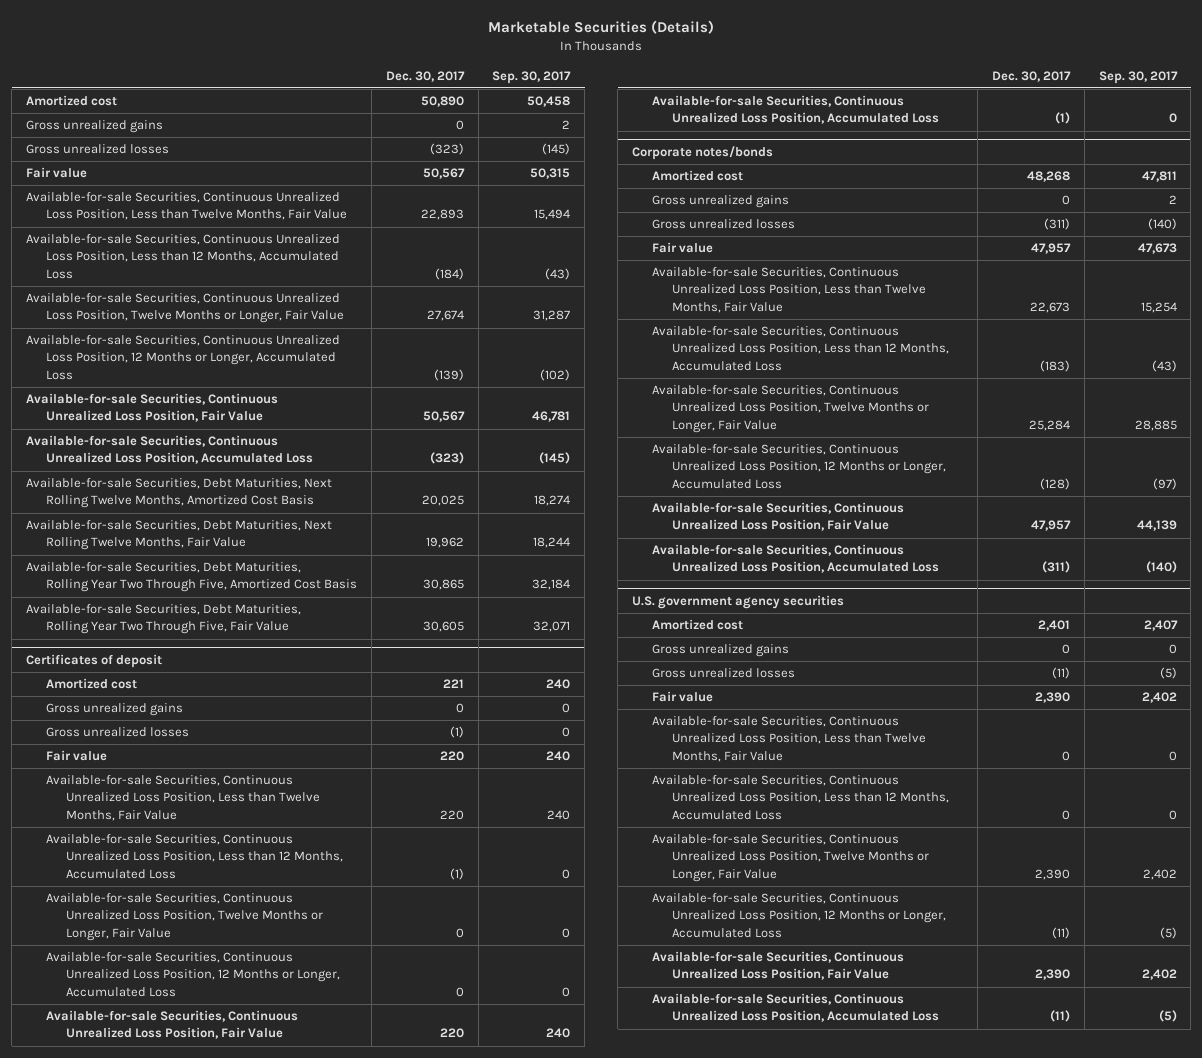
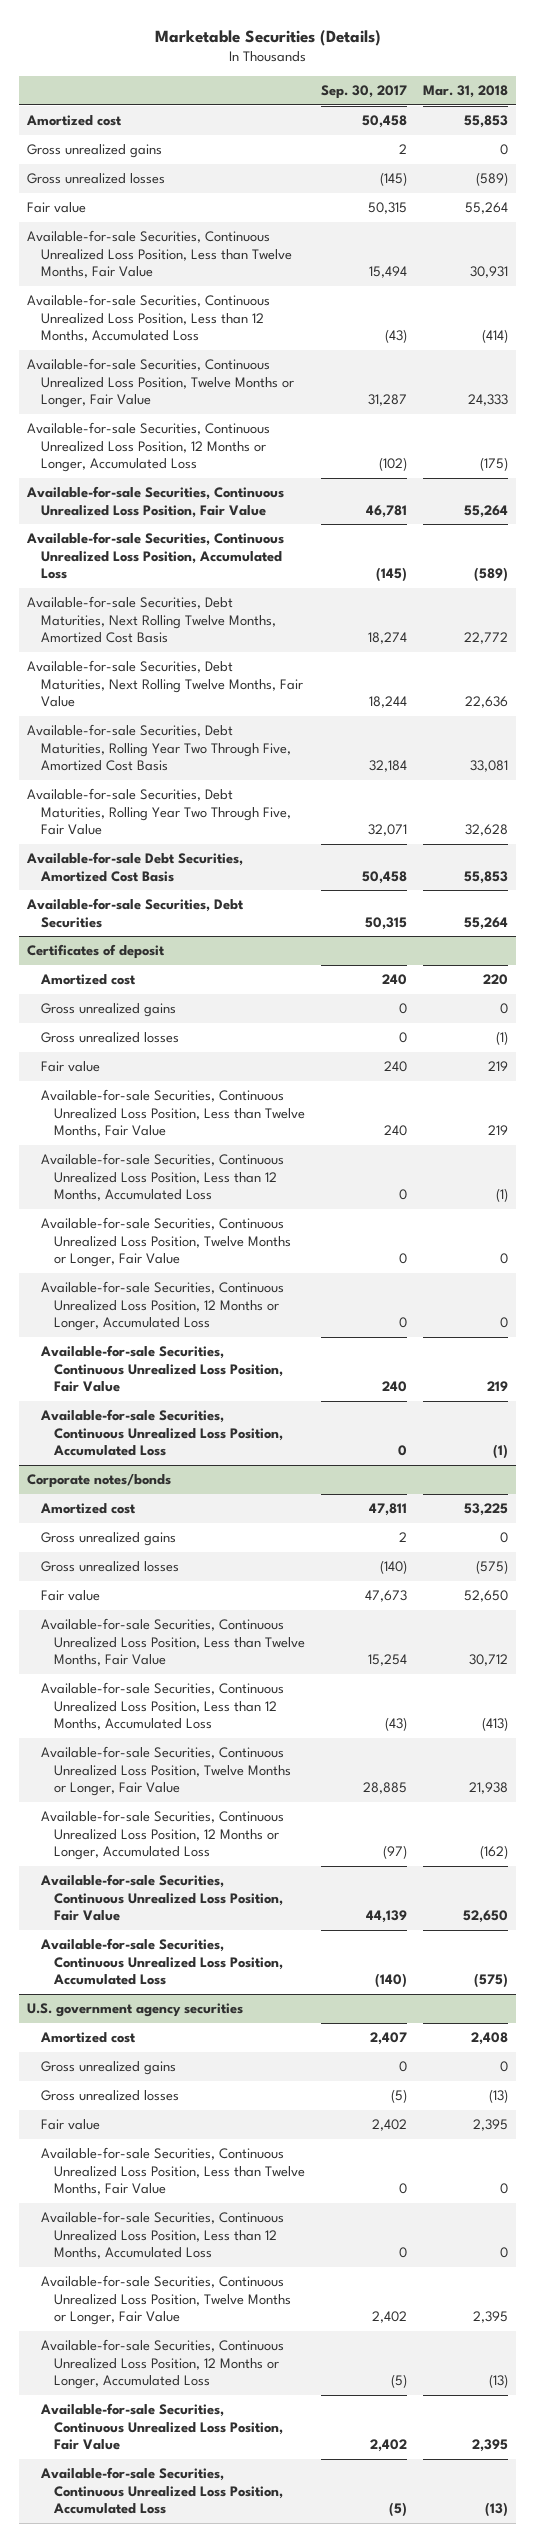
[385,70,465,82] Dec. 30, 2017 -> none
none -> [423,85,509,99] Mar. 31, 2018
none -> [26,852,244,882] Available-for-sale Debt Securities, Amortized Cost Basis
none -> [26,898,245,928] Available-for-sale Securities, Debt Securities

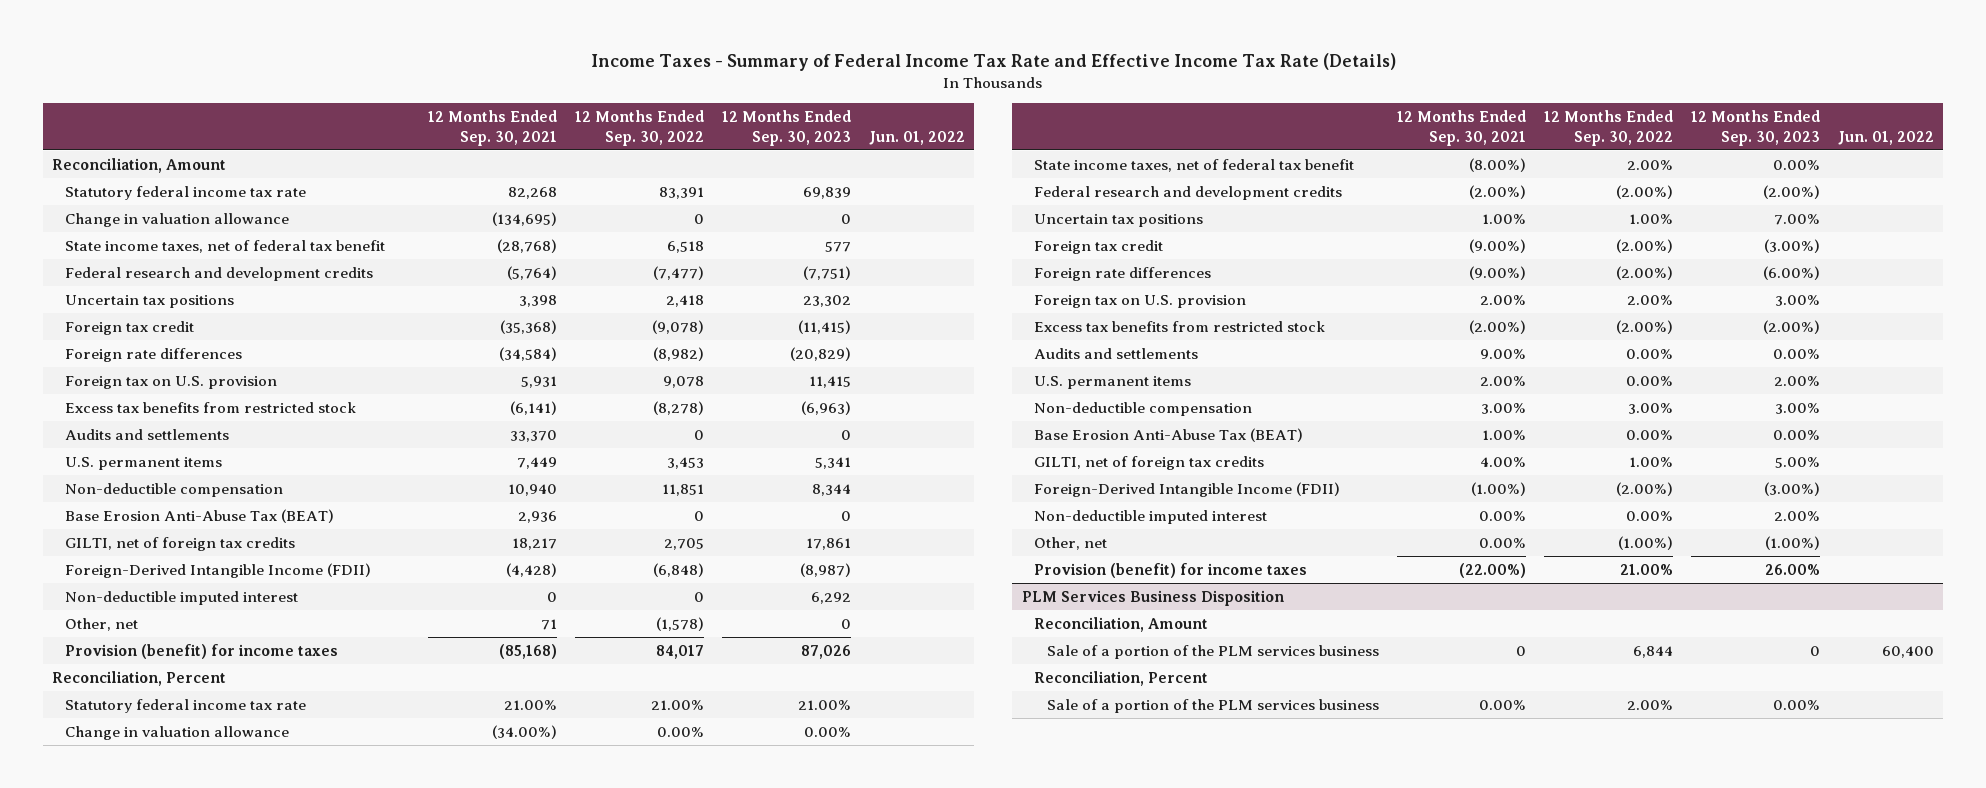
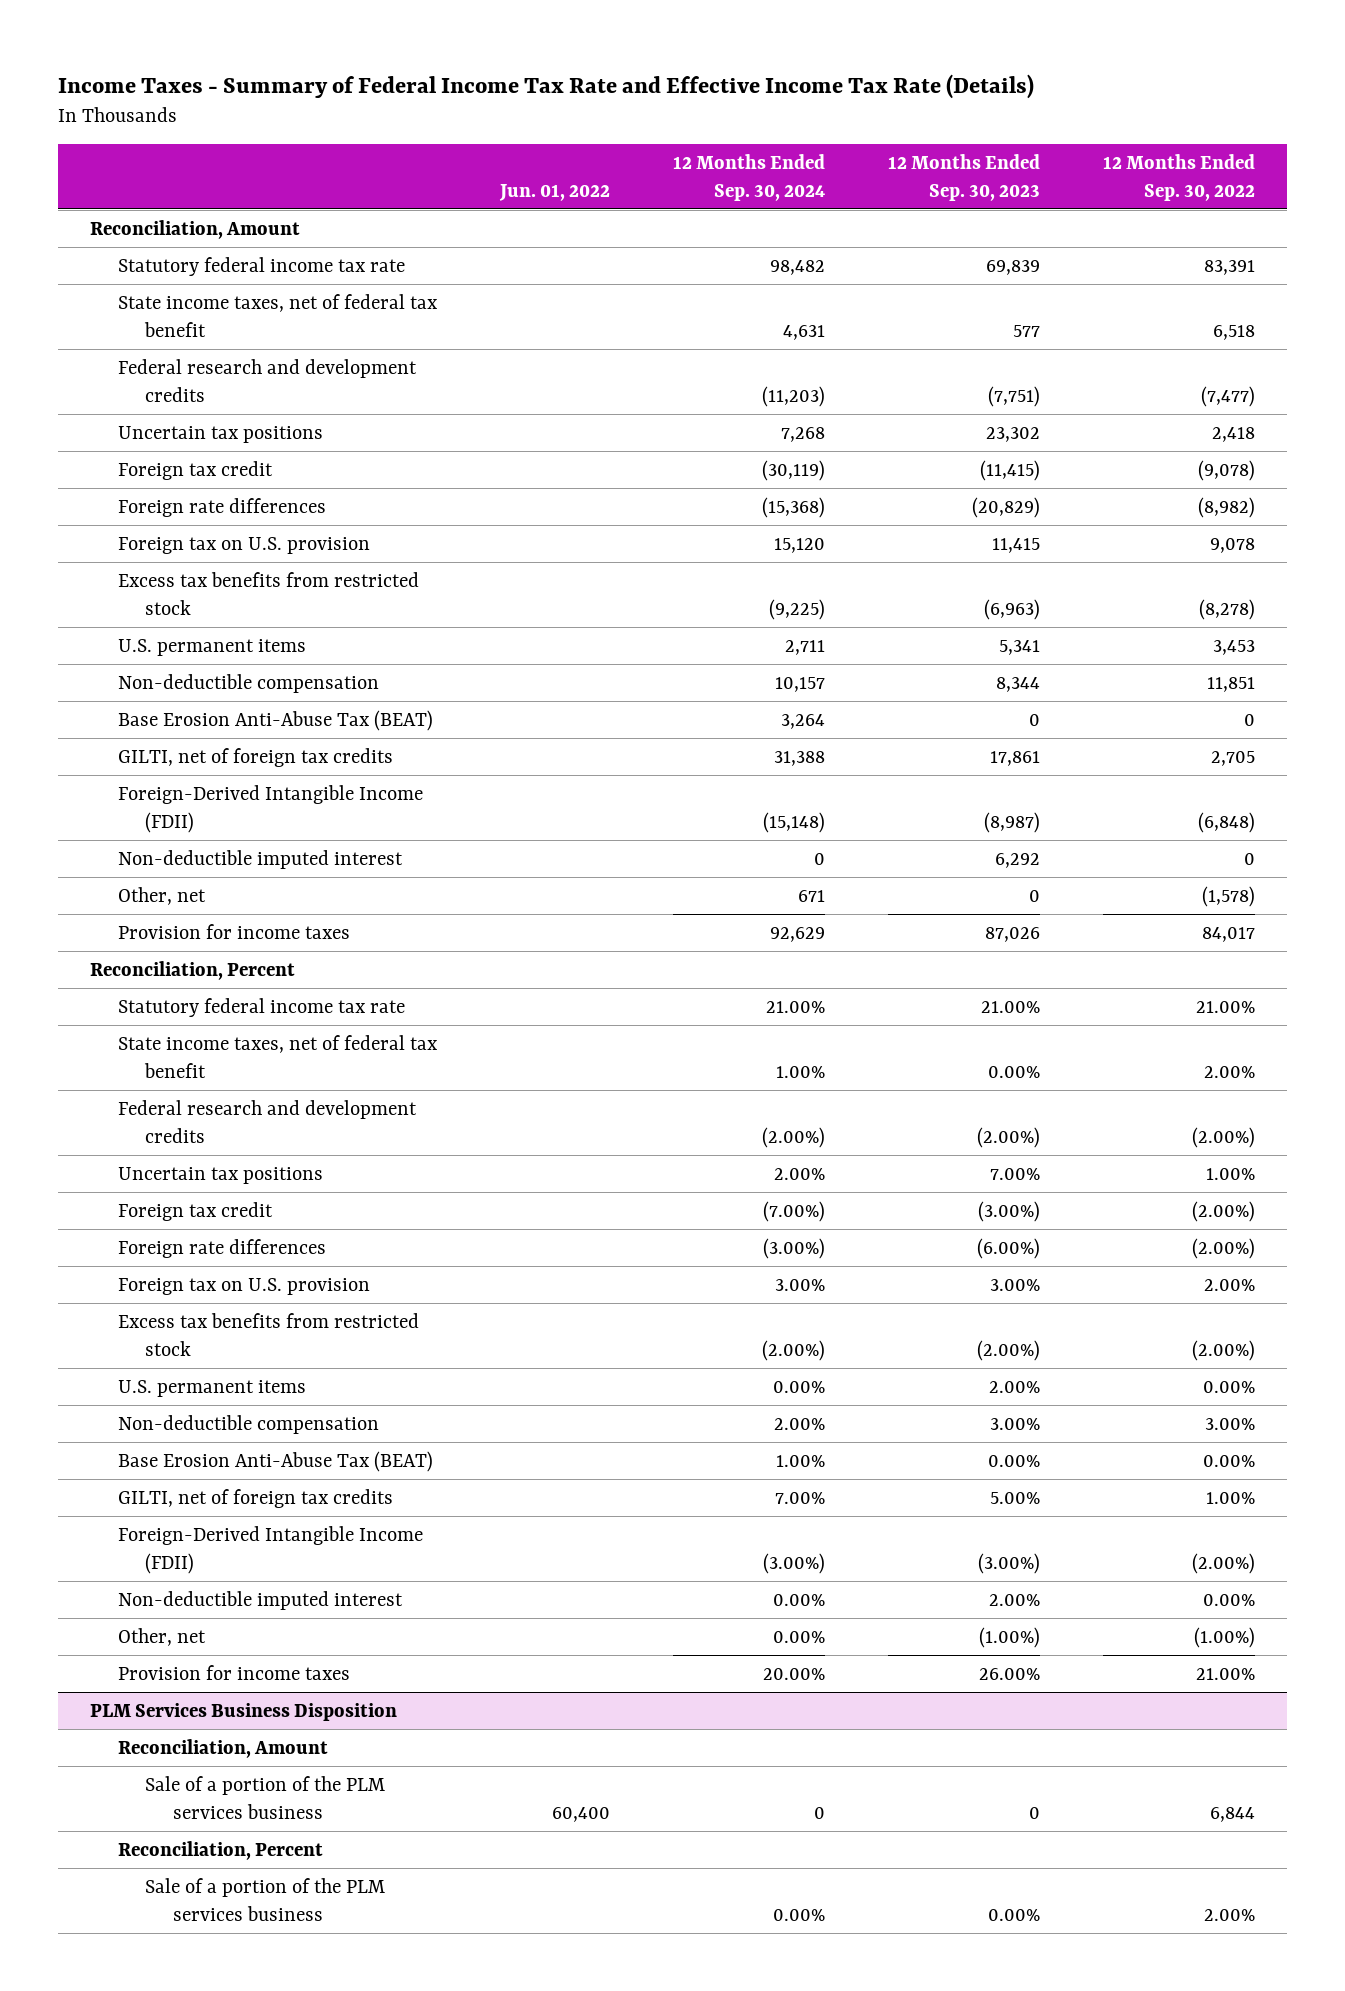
[427,109,557,146] 12 Months Ended Sep. 30, 2021 -> none
none -> [673,153,826,201] 12 Months Ended Sep. 30, 2024
[64,212,289,227] Change in valuation allowance -> none
[64,428,229,440] Audits and settlements -> none
[64,643,338,659] Provision (benefit) for income taxes -> [117,923,350,939] Provision for income taxes
[64,725,289,740] Change in valuation allowance -> none
[1034,347,1199,359] Audits and settlements -> none
[1034,562,1308,578] Provision (benefit) for income taxes -> [117,1664,350,1680] Provision for income taxes

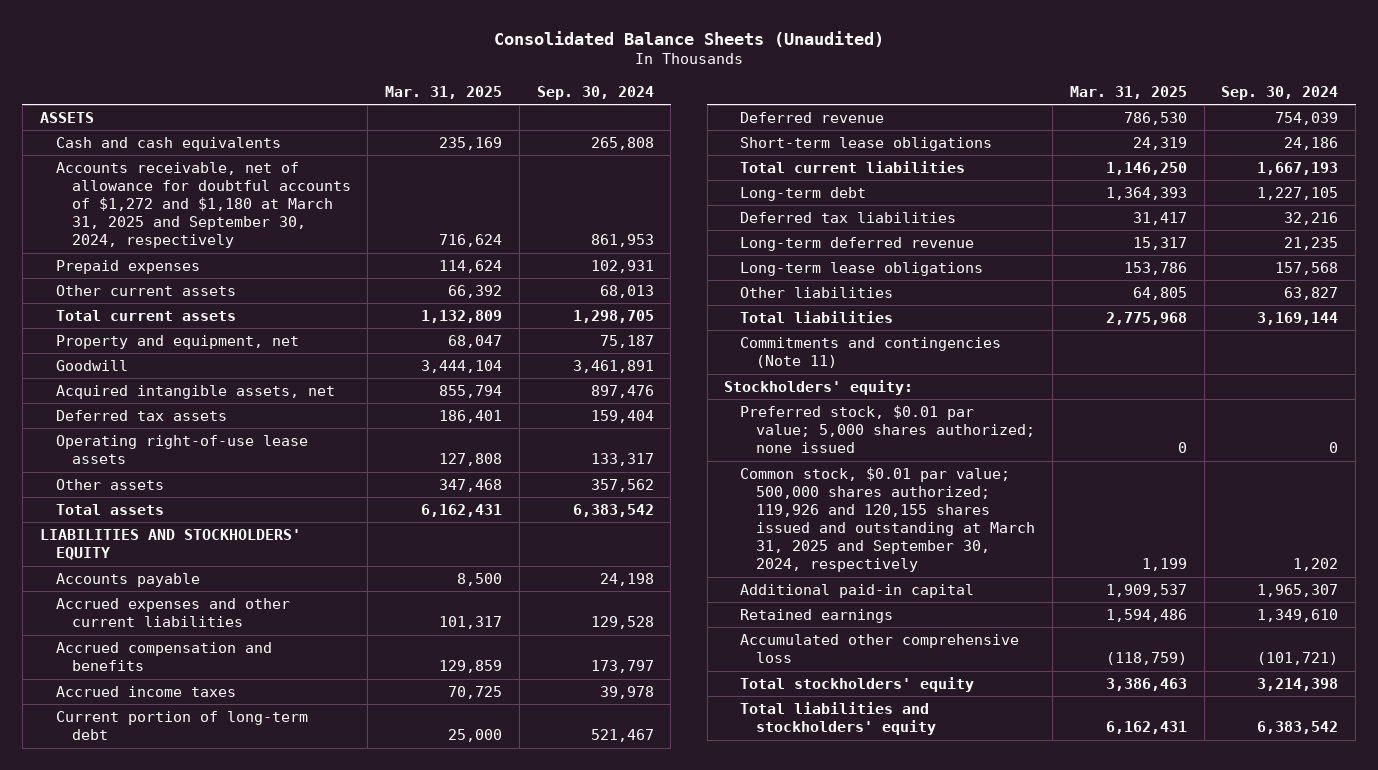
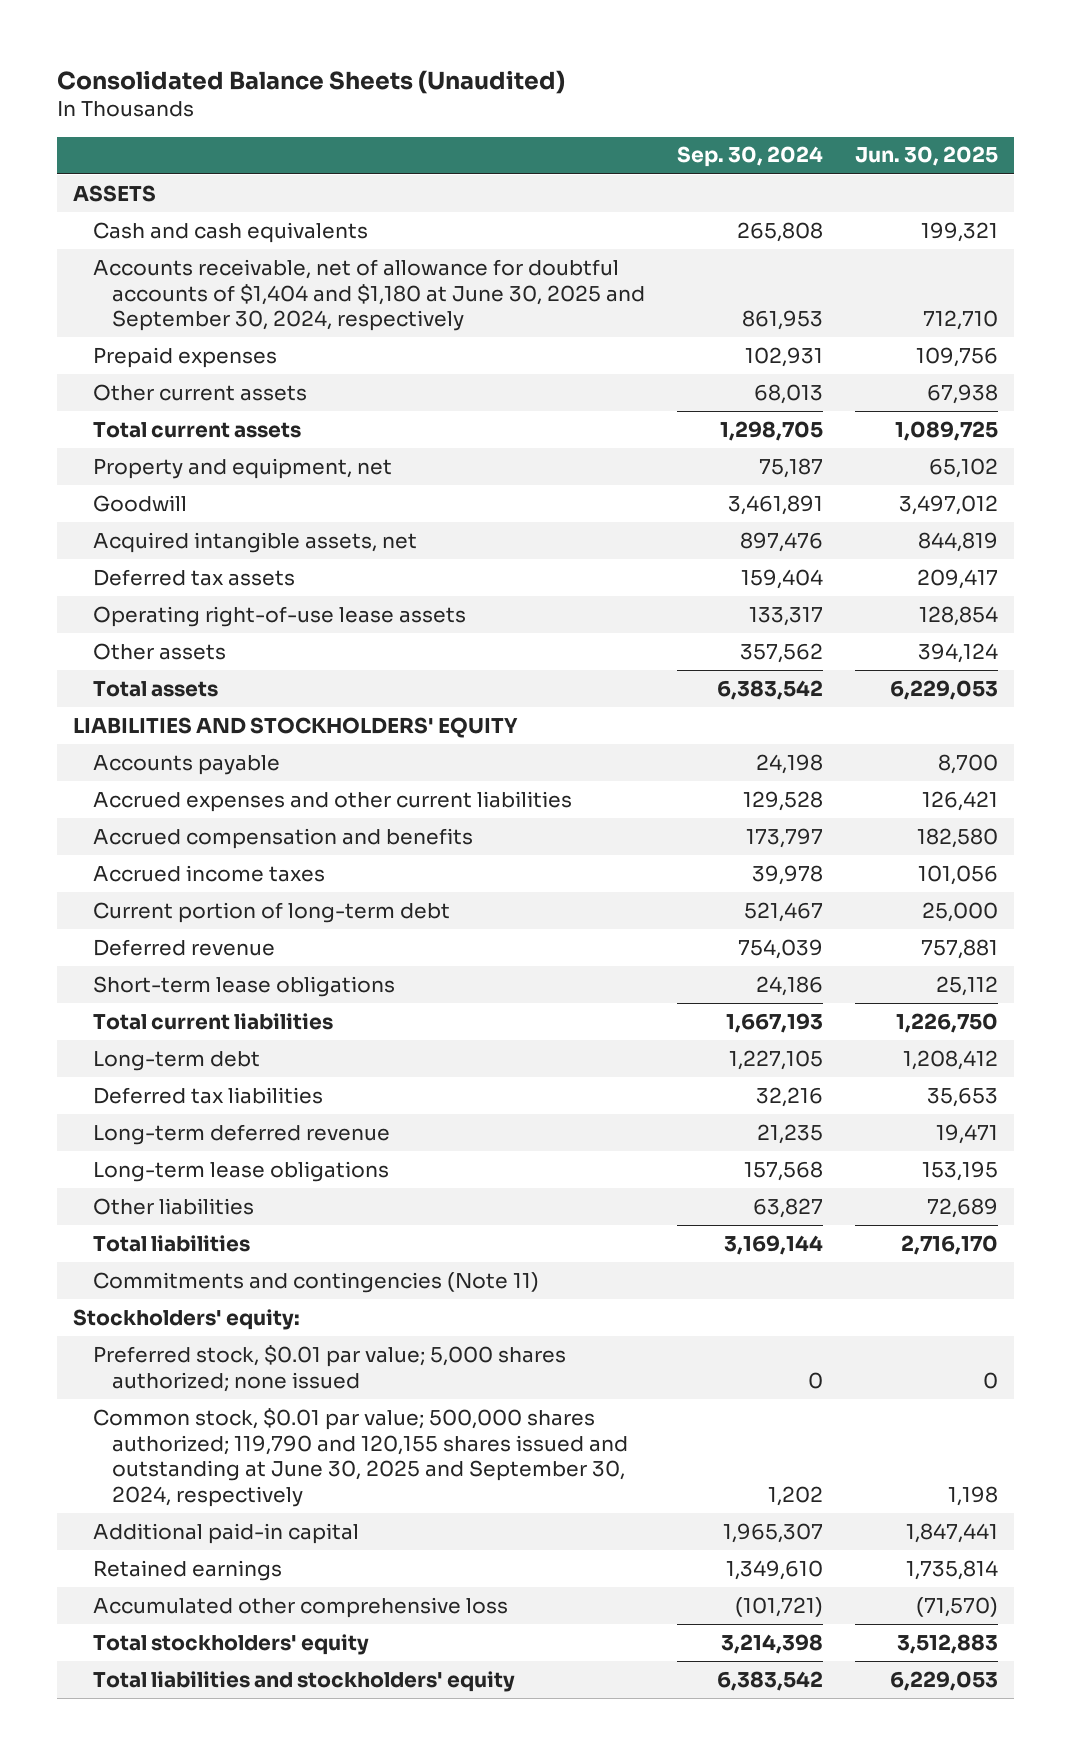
[385,85,503,99] Mar. 31, 2025 -> none
none -> [854,146,998,167] Jun. 30, 2025
[55,161,351,249] Accounts receivable, net of allowance for doubtful accounts of $1,272 and $1,180 at March 31, 2025 and September 30, 2024, respectively -> [92,258,646,332] Accounts receivable, net of allowance for doubtful accounts of $1,404 and $1,180 at June 30, 2025 and September 30, 2024, respectively
[740,466,1036,573] Common stock, $0.01 par value; 500,000 shares authorized; 119,926 and 120,155 shares issued and outstanding at March 31, 2025 and September 30, 2024, respectively -> [92,1407,629,1507] Common stock, $0.01 par value; 500,000 shares authorized; 119,790 and 120,155 shares issued and outstanding at June 30, 2025 and September 30, 2024, respectively

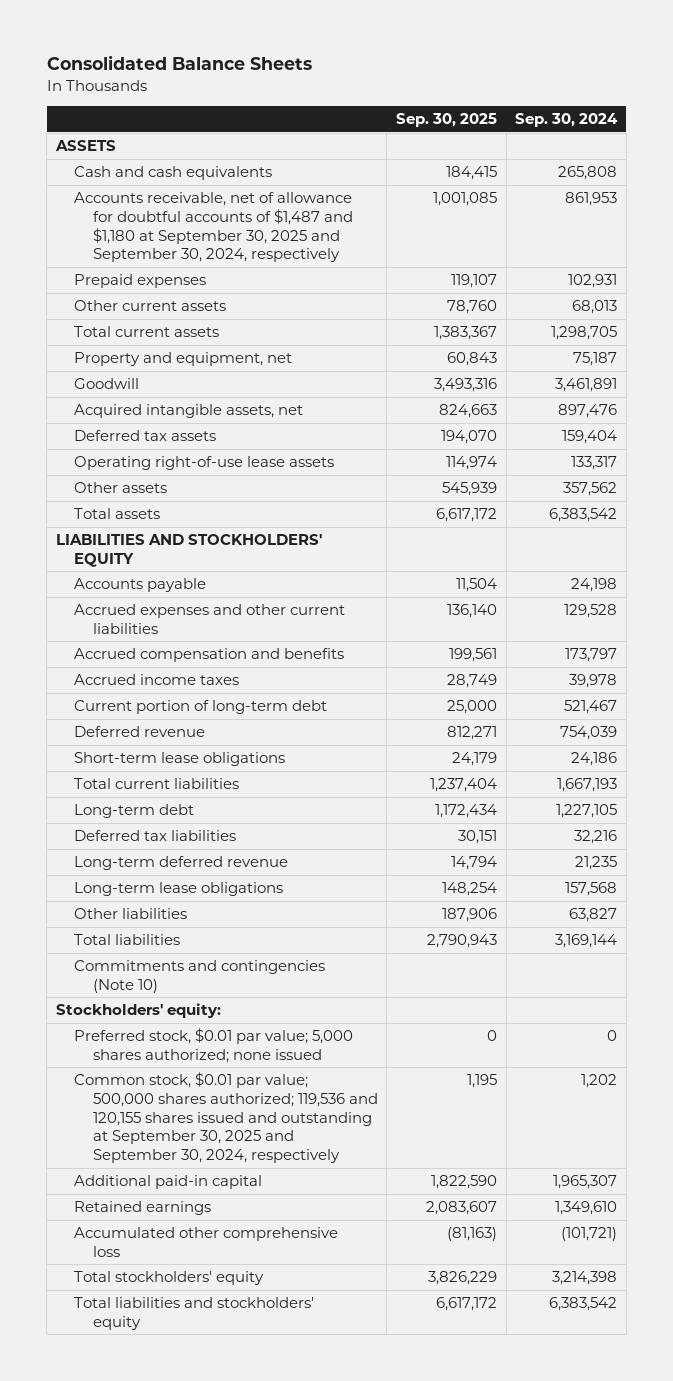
[57,69,566,94] Consolidated Balance Sheets (Unaudited) -> [46,55,312,71] Consolidated Balance Sheets
[854,146,998,167] Jun. 30, 2025 -> none
none -> [395,113,497,128] Sep. 30, 2025
[92,258,646,332] Accounts receivable, net of allowance for doubtful accounts of $1,404 and $1,180 at June 30, 2025 and September 30, 2024, respectively -> [74,192,353,263] Accounts receivable, net of allowance for doubtful accounts of $1,487 and $1,180 at September 30, 2025 and September 30, 2024, respectively
[92,1271,539,1293] Commitments and contingencies (Note 11) -> [74,960,326,993] Commitments and contingencies (Note 10)
[92,1407,629,1507] Common stock, $0.01 par value; 500,000 shares authorized; 119,790 and 120,155 shares issued and outstanding at June 30, 2025 and September 30, 2024, respectively -> [74,1072,378,1164] Common stock, $0.01 par value; 500,000 shares authorized; 119,536 and 120,155 shares issued and outstanding at September 30, 2025 and September 30, 2024, respectively

